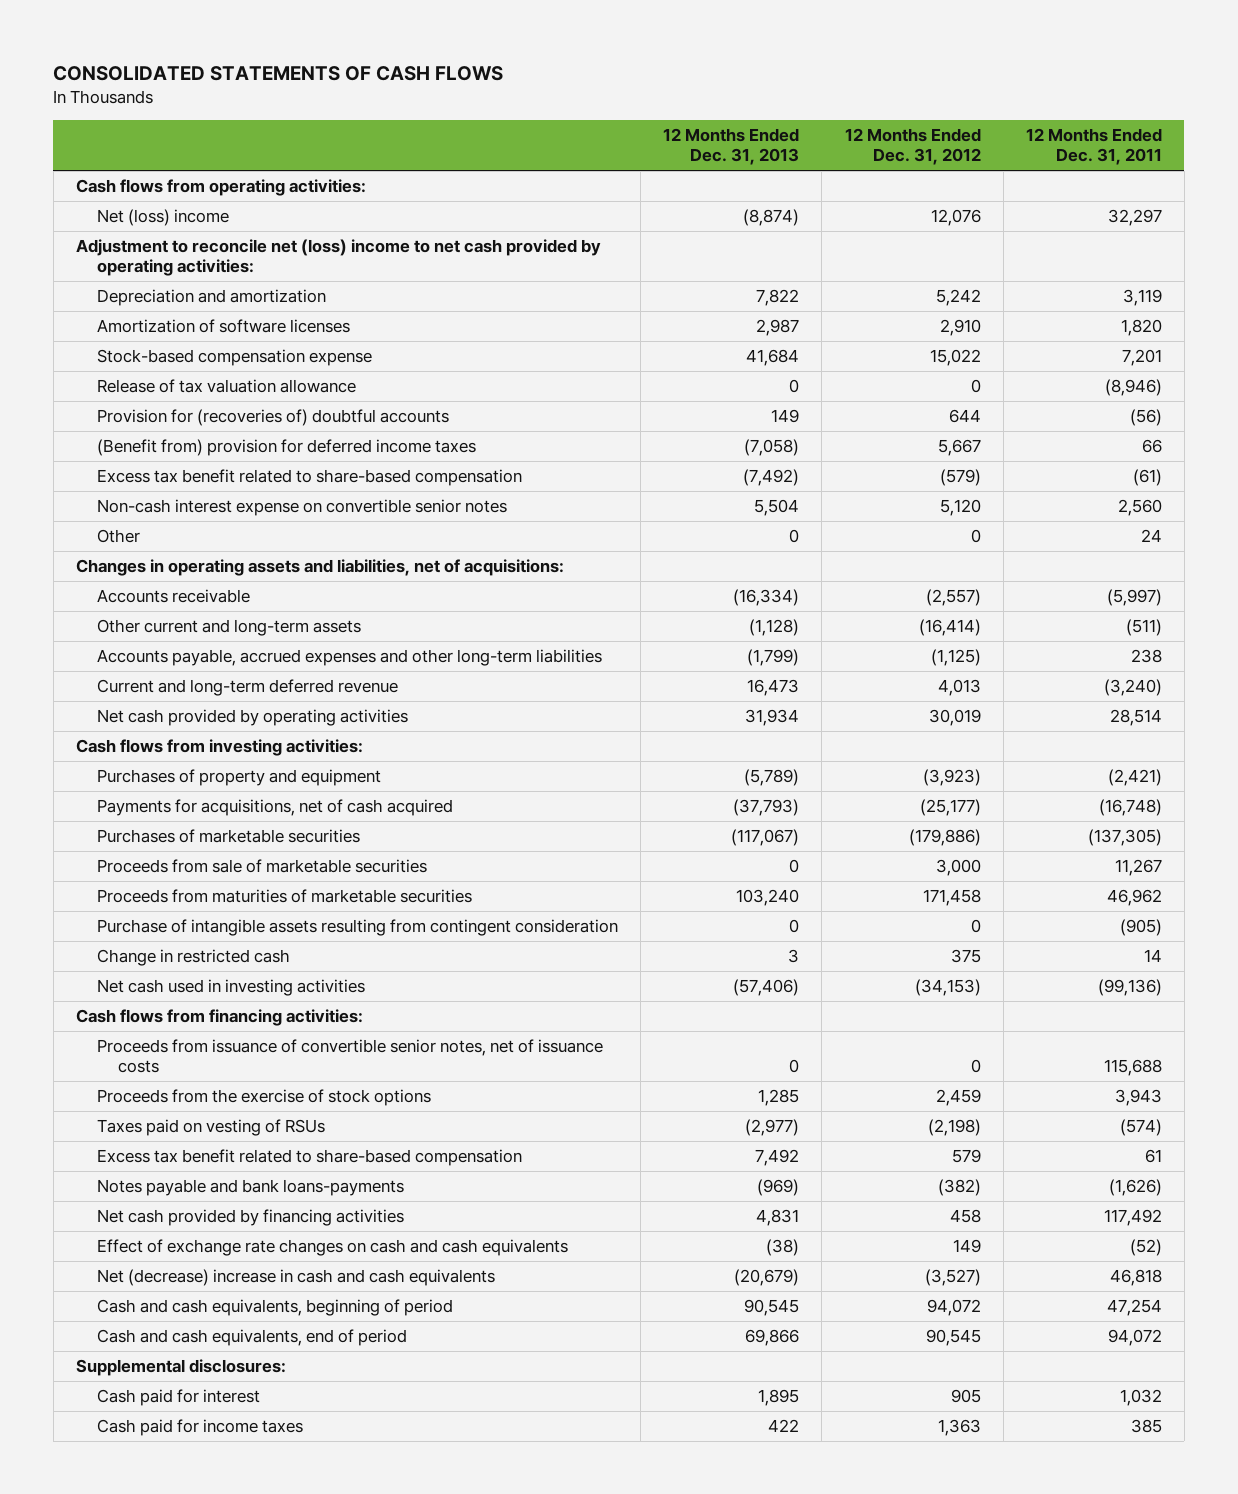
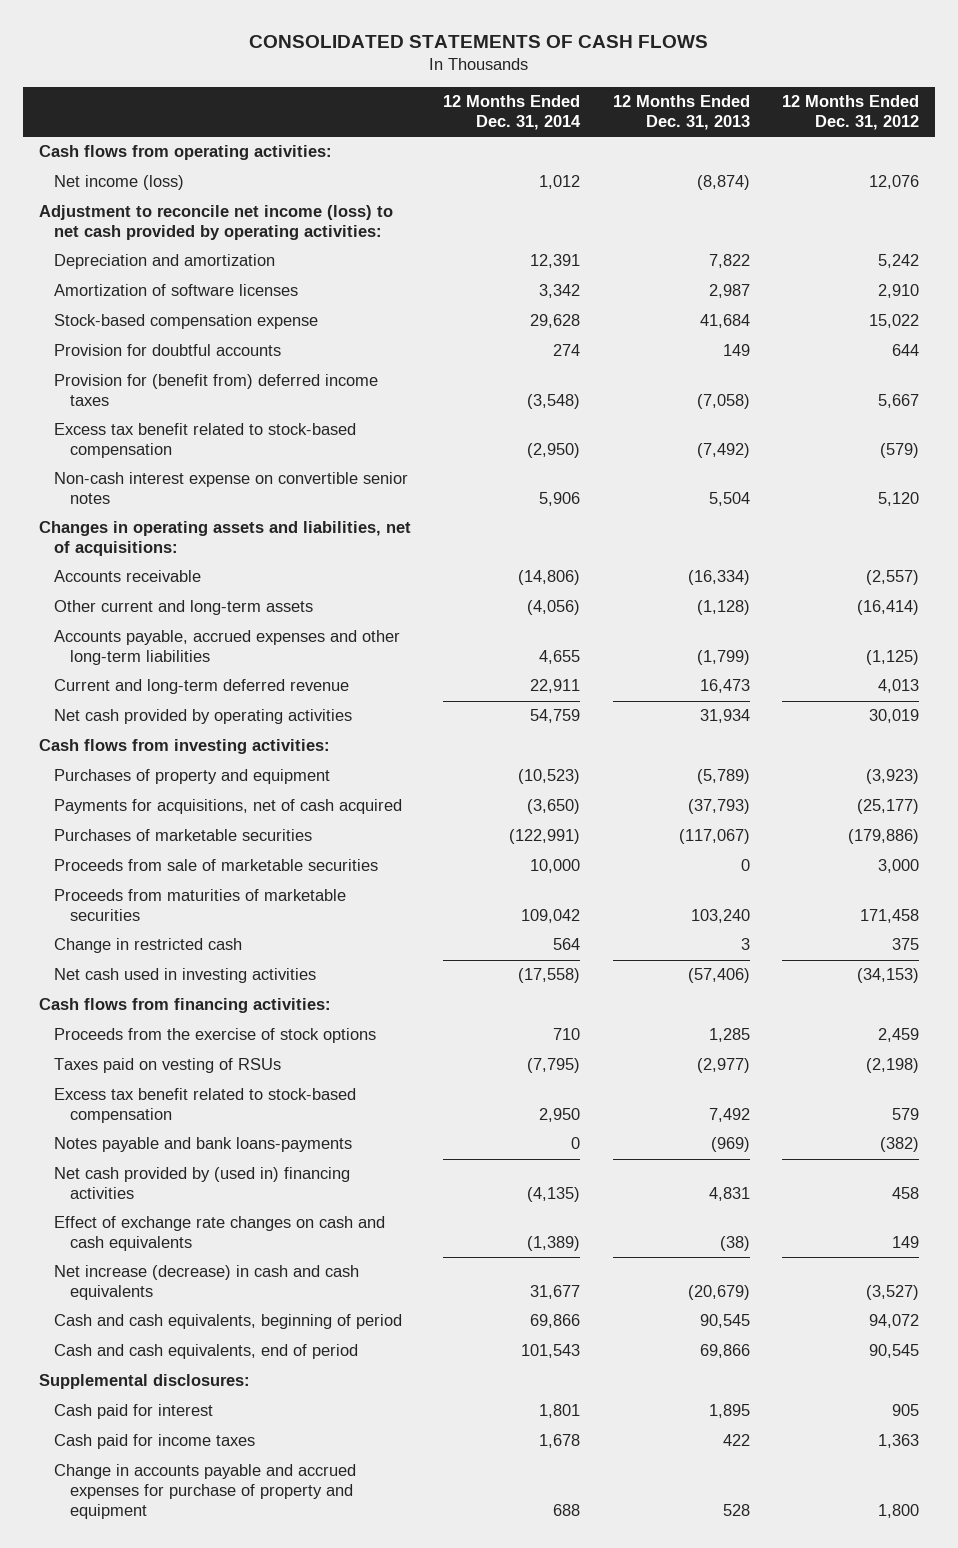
[1025,128,1162,166] 12 Months Ended Dec. 31, 2011 -> none
none -> [443,95,582,131] 12 Months Ended Dec. 31, 2014
[96,209,229,227] Net (loss) income -> [54,175,185,191] Net income (loss)
[75,239,601,277] Adjustment to reconcile net (loss) income to net cash provided by operating activities: -> [38,205,393,241] Adjustment to reconcile net income (loss) to net cash provided by operating activities:
[96,379,356,394] Release of tax valuation allowance -> none
[96,409,449,427] Provision for (recoveries of) doubtful accounts -> [54,344,282,357] Provision for doubtful accounts
[96,439,476,457] (Benefit from) provision for deferred income taxes -> [54,374,379,407] Provision for (benefit from) deferred income taxes
[96,469,522,487] Excess tax benefit related to share-based compensation -> [54,423,357,459] Excess tax benefit related to stock-based compensation
[96,529,140,544] Other -> none
[96,919,618,937] Purchase of intangible assets resulting from contingent consideration -> none
[96,1039,603,1074] Proceeds from issuance of convertible senior notes, net of issuance costs -> none
[96,1149,522,1167] Excess tax benefit related to share-based compensation -> [54,1088,357,1124] Excess tax benefit related to stock-based compensation
[96,1209,404,1227] Net cash provided by financing activities -> [54,1167,351,1200] Net cash provided by (used in) financing activities
[96,1269,495,1287] Net (decrease) increase in cash and cash equivalents -> [54,1265,360,1301] Net increase (decrease) in cash and cash equivalents
none -> [54,1464,357,1520] Change in accounts payable and accrued expenses for purchase of property and equipment

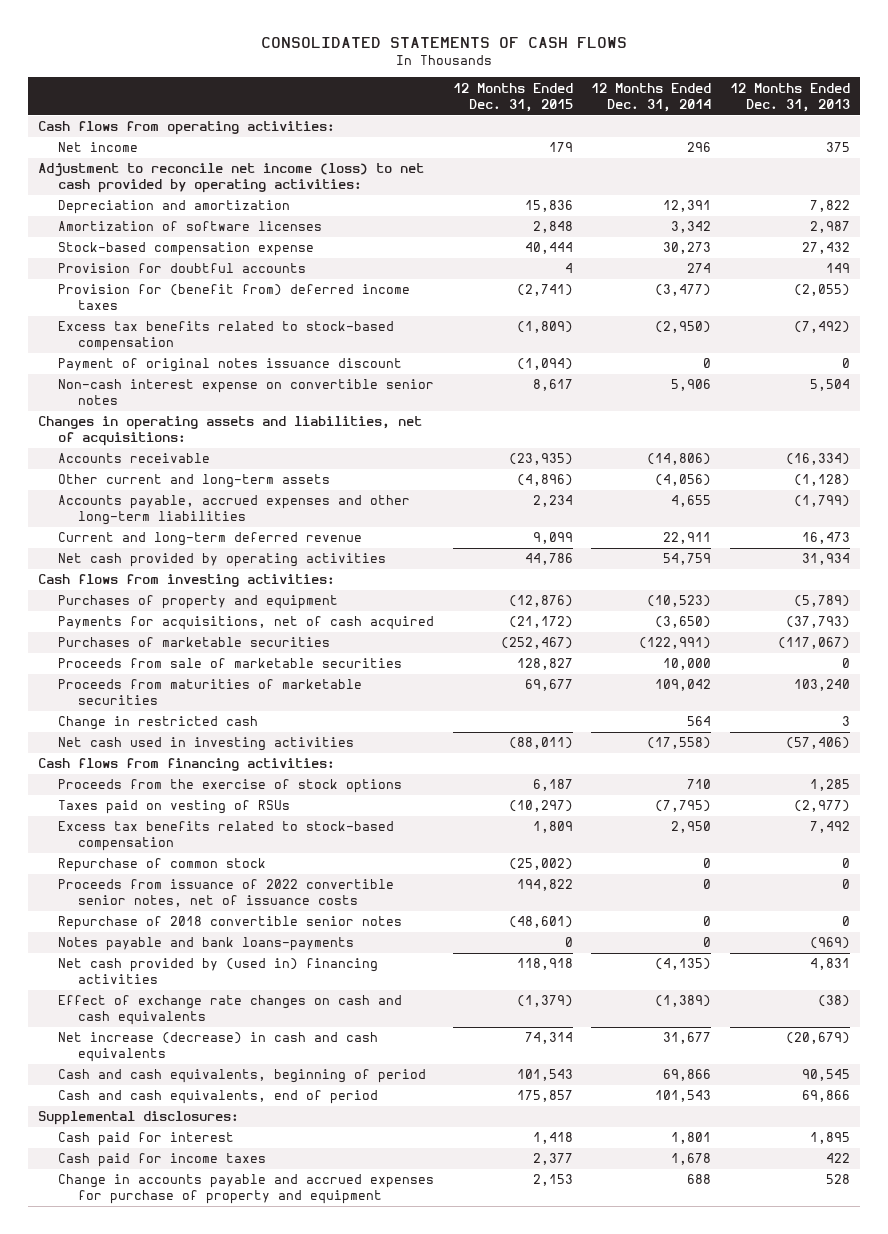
[782,95,920,131] 12 Months Ended Dec. 31, 2012 -> none
none -> [452,82,573,112] 12 Months Ended Dec. 31, 2015
[54,175,185,191] Net income (loss) -> [57,142,138,153] Net income
[539,175,581,190] 1,012 -> [687,142,712,153] 296
[696,175,750,191] (8,874) -> [826,142,851,153] 375
[530,314,581,329] 29,628 -> [663,242,712,255] 30,273
[699,314,750,329] 41,684 -> [802,242,851,255] 27,432
[527,394,581,410] (3,548) -> [655,284,712,297] (3,477)
[696,394,750,410] (7,058) -> [794,284,851,297] (2,055)
[54,423,357,459] Excess tax benefit related to stock-based compensation -> [57,321,394,352] Excess tax benefits related to stock-based compensation
none -> [57,358,402,373] Payment of original notes issuance discount
[54,1088,357,1124] Excess tax benefit related to stock-based compensation -> [57,821,394,852] Excess tax benefits related to stock-based compensation
none -> [57,858,266,873] Repurchase of common stock
none -> [57,879,394,908] Proceeds from issuance of 2022 convertible senior notes, net of issuance costs
none -> [57,916,402,931] Repurchase of 2018 convertible senior notes

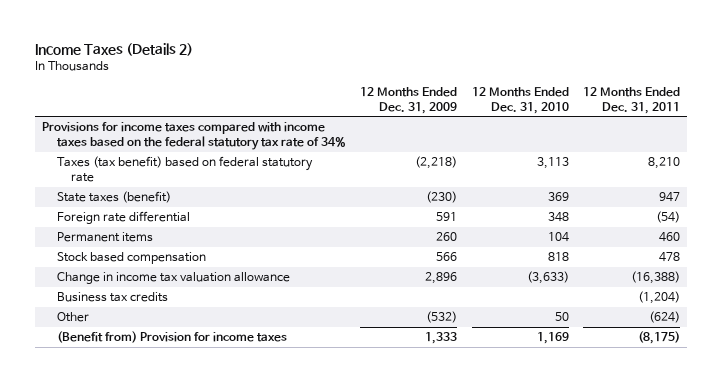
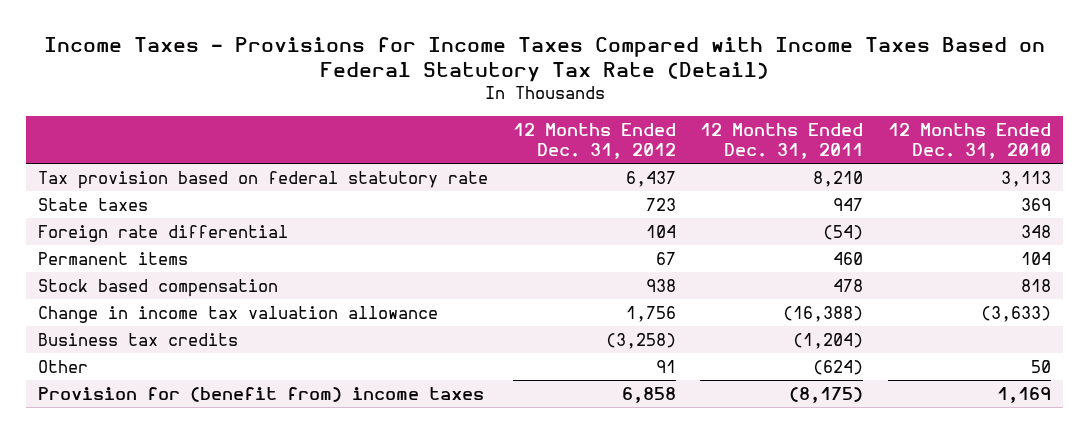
[35,42,194,56] Income Taxes (Details 2) -> [43,36,1045,83] Income Taxes - Provisions for Income Taxes Compared with Income Taxes Based on Federal Statutory Tax Rate (Detail)
[360,87,458,114] 12 Months Ended Dec. 31, 2009 -> none
none -> [512,122,676,159] 12 Months Ended Dec. 31, 2012
[42,122,346,150] Provisions for income taxes compared with income taxes based on the federal statutory tax rate of 34% -> none
[56,156,313,182] Taxes (tax benefit) based on federal statutory rate -> [38,170,489,189] Tax provision based on federal statutory rate
[56,191,171,204] State taxes (benefit) -> [38,197,149,211] State taxes
[56,331,287,344] (Benefit from) Provision for income taxes -> [38,386,485,402] Provision for (benefit from) income taxes

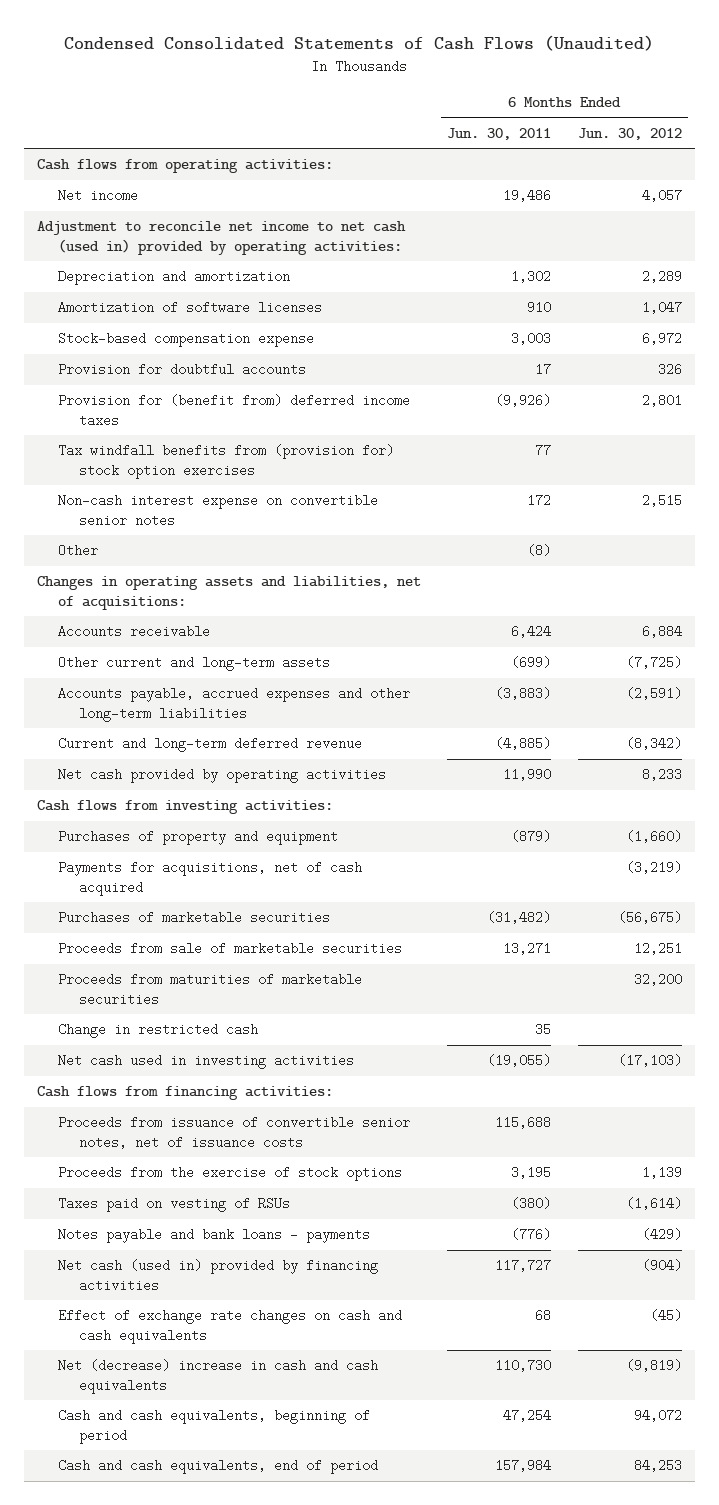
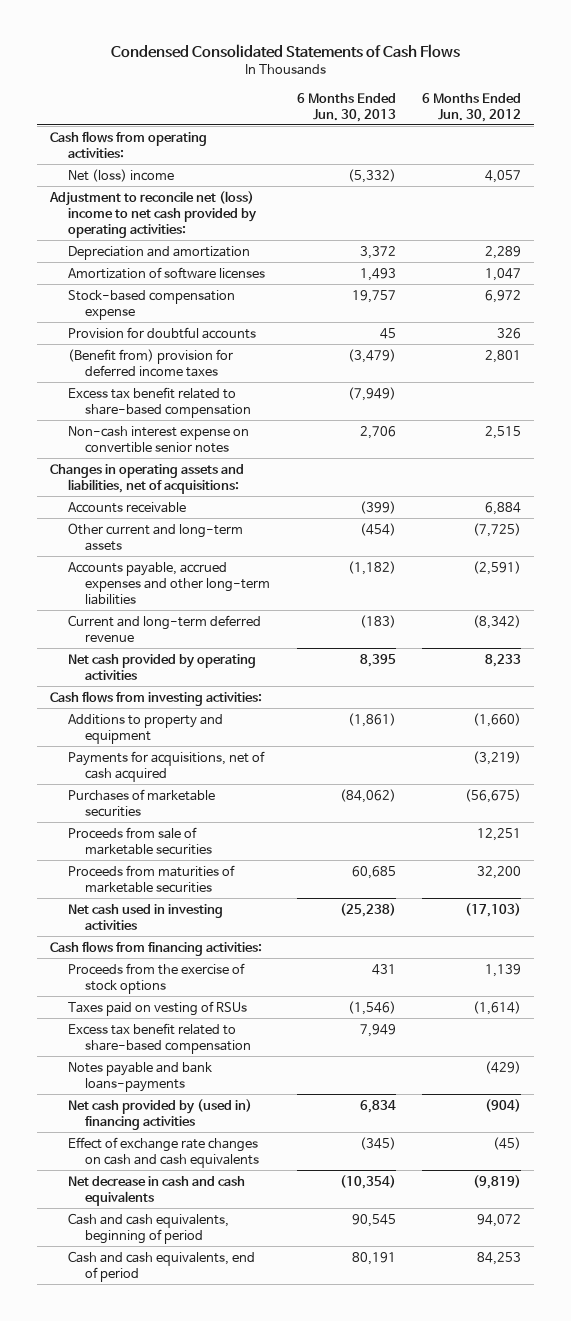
[64,35,655,52] Condensed Consolidated Statements of Cash Flows (Unaudited) -> [110,43,460,58] Condensed Consolidated Statements of Cash Flows
[447,127,552,140] Jun. 30, 2011 -> none
none -> [296,92,396,122] 6 Months Ended Jun. 30, 2013
[58,189,139,203] Net income -> [67,168,174,182] Net (loss) income
[37,221,407,255] Adjustment to reconcile net income to net cash (used in) provided by operating activities: -> [49,190,257,238] Adjustment to reconcile net (loss) income to net cash provided by operating activities:
[58,444,395,479] Tax windfall benefits from (provision for) stock option exercises -> none
[58,394,411,427] Provision for (benefit from) deferred income taxes -> [67,348,233,377] (Benefit from) provision for deferred income taxes
none -> [67,386,252,418] Excess tax benefit related to share-based compensation
[58,544,99,558] Other -> none
[58,830,339,846] Purchases of property and equipment -> [67,713,223,744] Additions to property and equipment
[58,1023,259,1039] Change in restricted cash -> none
[58,1116,411,1149] Proceeds from issuance of convertible senior notes, net of issuance costs -> none
none -> [67,1022,252,1054] Excess tax benefit related to share-based compensation
[58,1228,371,1244] Notes payable and bank loans - payments -> [67,1061,212,1092] Notes payable and bank loans-payments
[58,1259,379,1292] Net cash (used in) provided by financing activities -> [67,1098,252,1130] Net cash provided by (used in) financing activities
[58,1359,379,1394] Net (decrease) increase in cash and cash equivalents -> [67,1175,245,1206] Net decrease in cash and cash equivalents

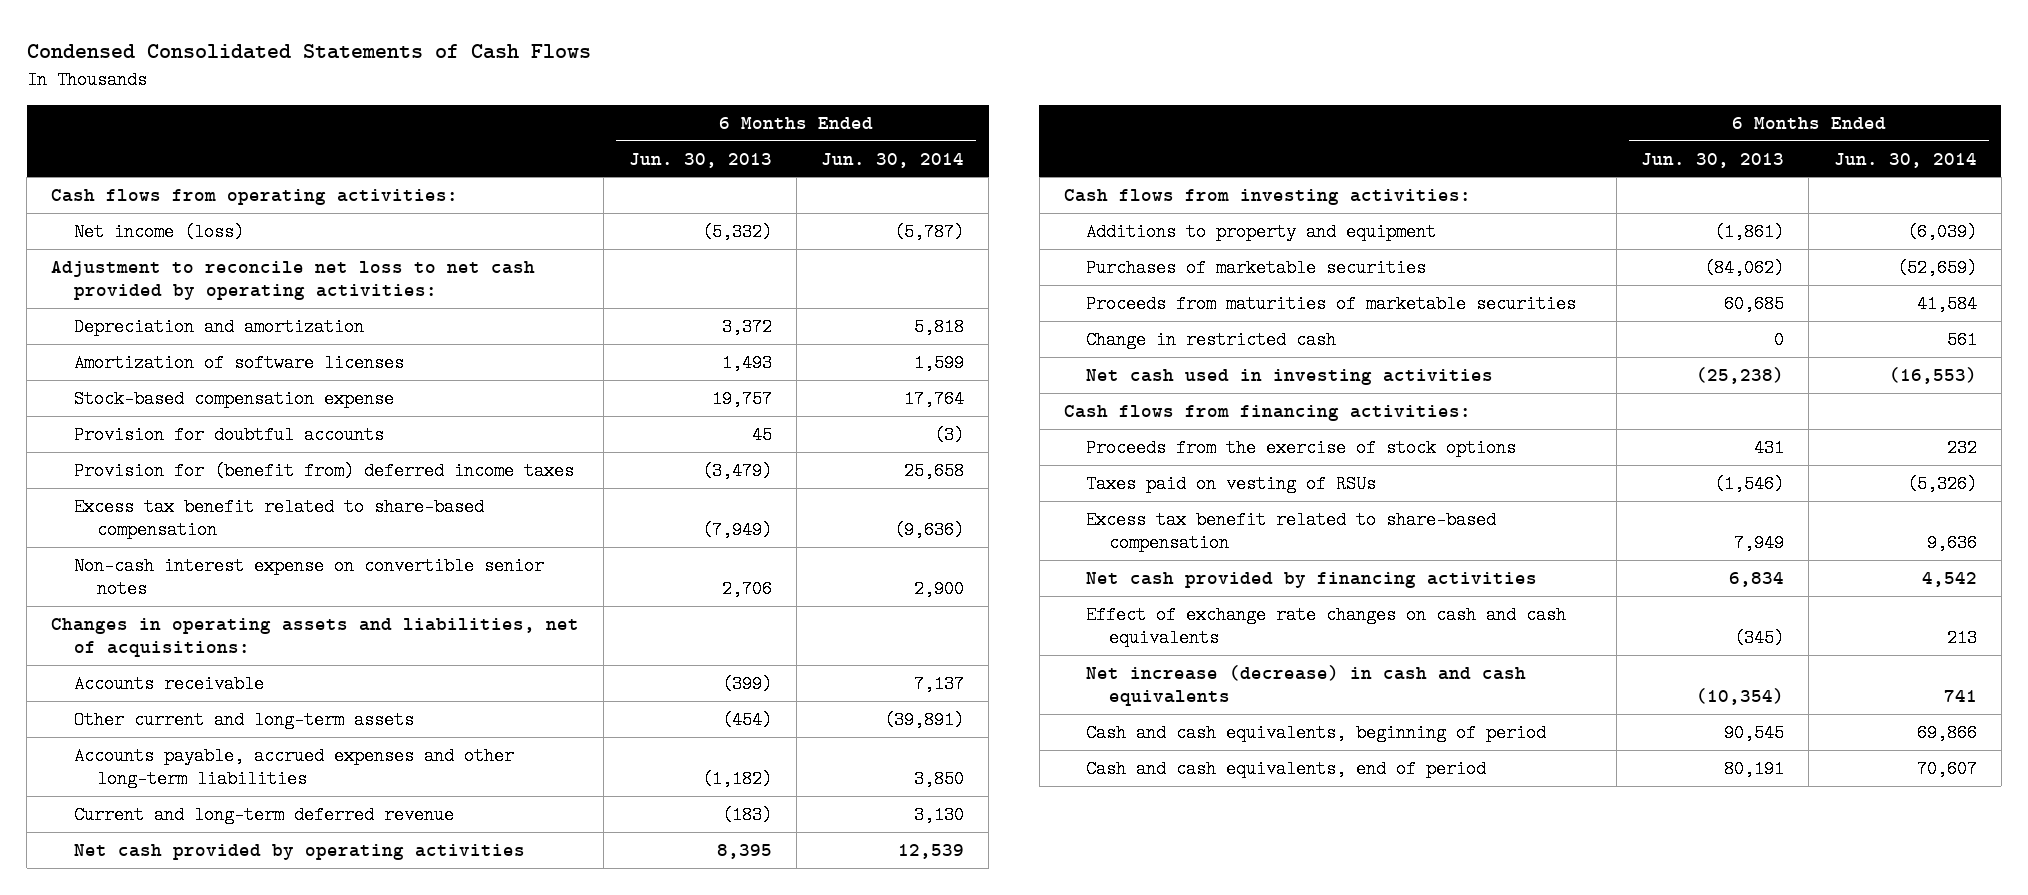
[421,92,521,122] 6 Months Ended Jun. 30, 2012 -> none
none -> [821,152,965,168] Jun. 30, 2014
[67,168,174,182] Net (loss) income -> [73,222,244,241] Net income (loss)
[49,190,257,238] Adjustment to reconcile net (loss) income to net cash provided by operating activities: -> [51,260,536,301] Adjustment to reconcile net loss to net cash provided by operating activities:
[67,348,233,377] (Benefit from) provision for deferred income taxes -> [73,461,574,480] Provision for (benefit from) deferred income taxes
[67,750,265,782] Payments for acquisitions, net of cash acquired -> none
[67,826,213,855] Proceeds from sale of marketable securities -> none
none -> [1086,330,1337,349] Change in restricted cash
[67,1061,212,1092] Notes payable and bank loans-payments -> none
[67,1098,252,1130] Net cash provided by (used in) financing activities -> [1086,571,1538,588] Net cash provided by financing activities
[67,1175,245,1206] Net decrease in cash and cash equivalents -> [1086,664,1527,707] Net increase (decrease) in cash and cash equivalents

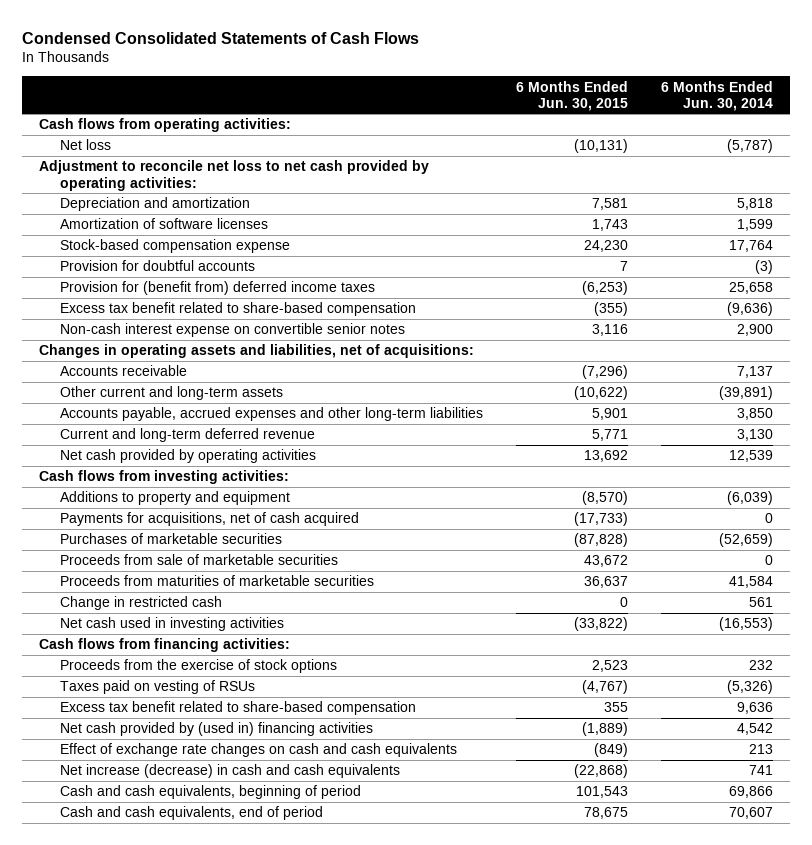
[628,152,772,168] Jun. 30, 2013 -> none
none -> [516,80,629,111] 6 Months Ended Jun. 30, 2015
[73,222,244,241] Net income (loss) -> [59,139,111,151] Net loss
none -> [59,512,359,527] Payments for acquisitions, net of cash acquired
none -> [59,554,338,566] Proceeds from sale of marketable securities
[1086,571,1538,588] Net cash provided by financing activities -> [59,722,373,737] Net cash provided by (used in) financing activities

